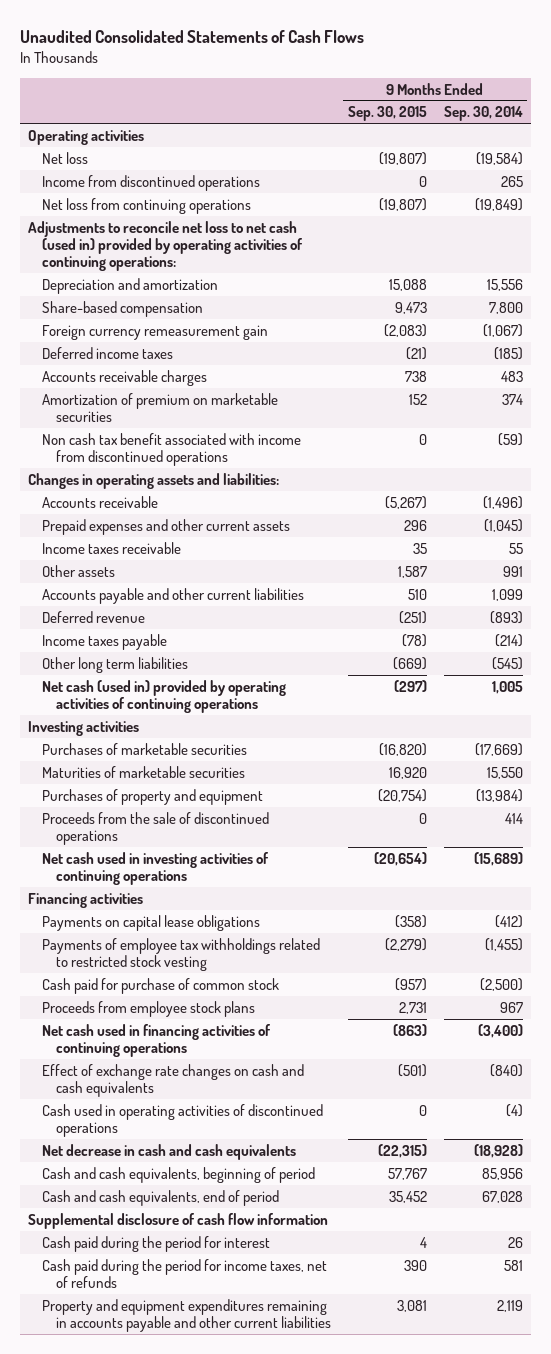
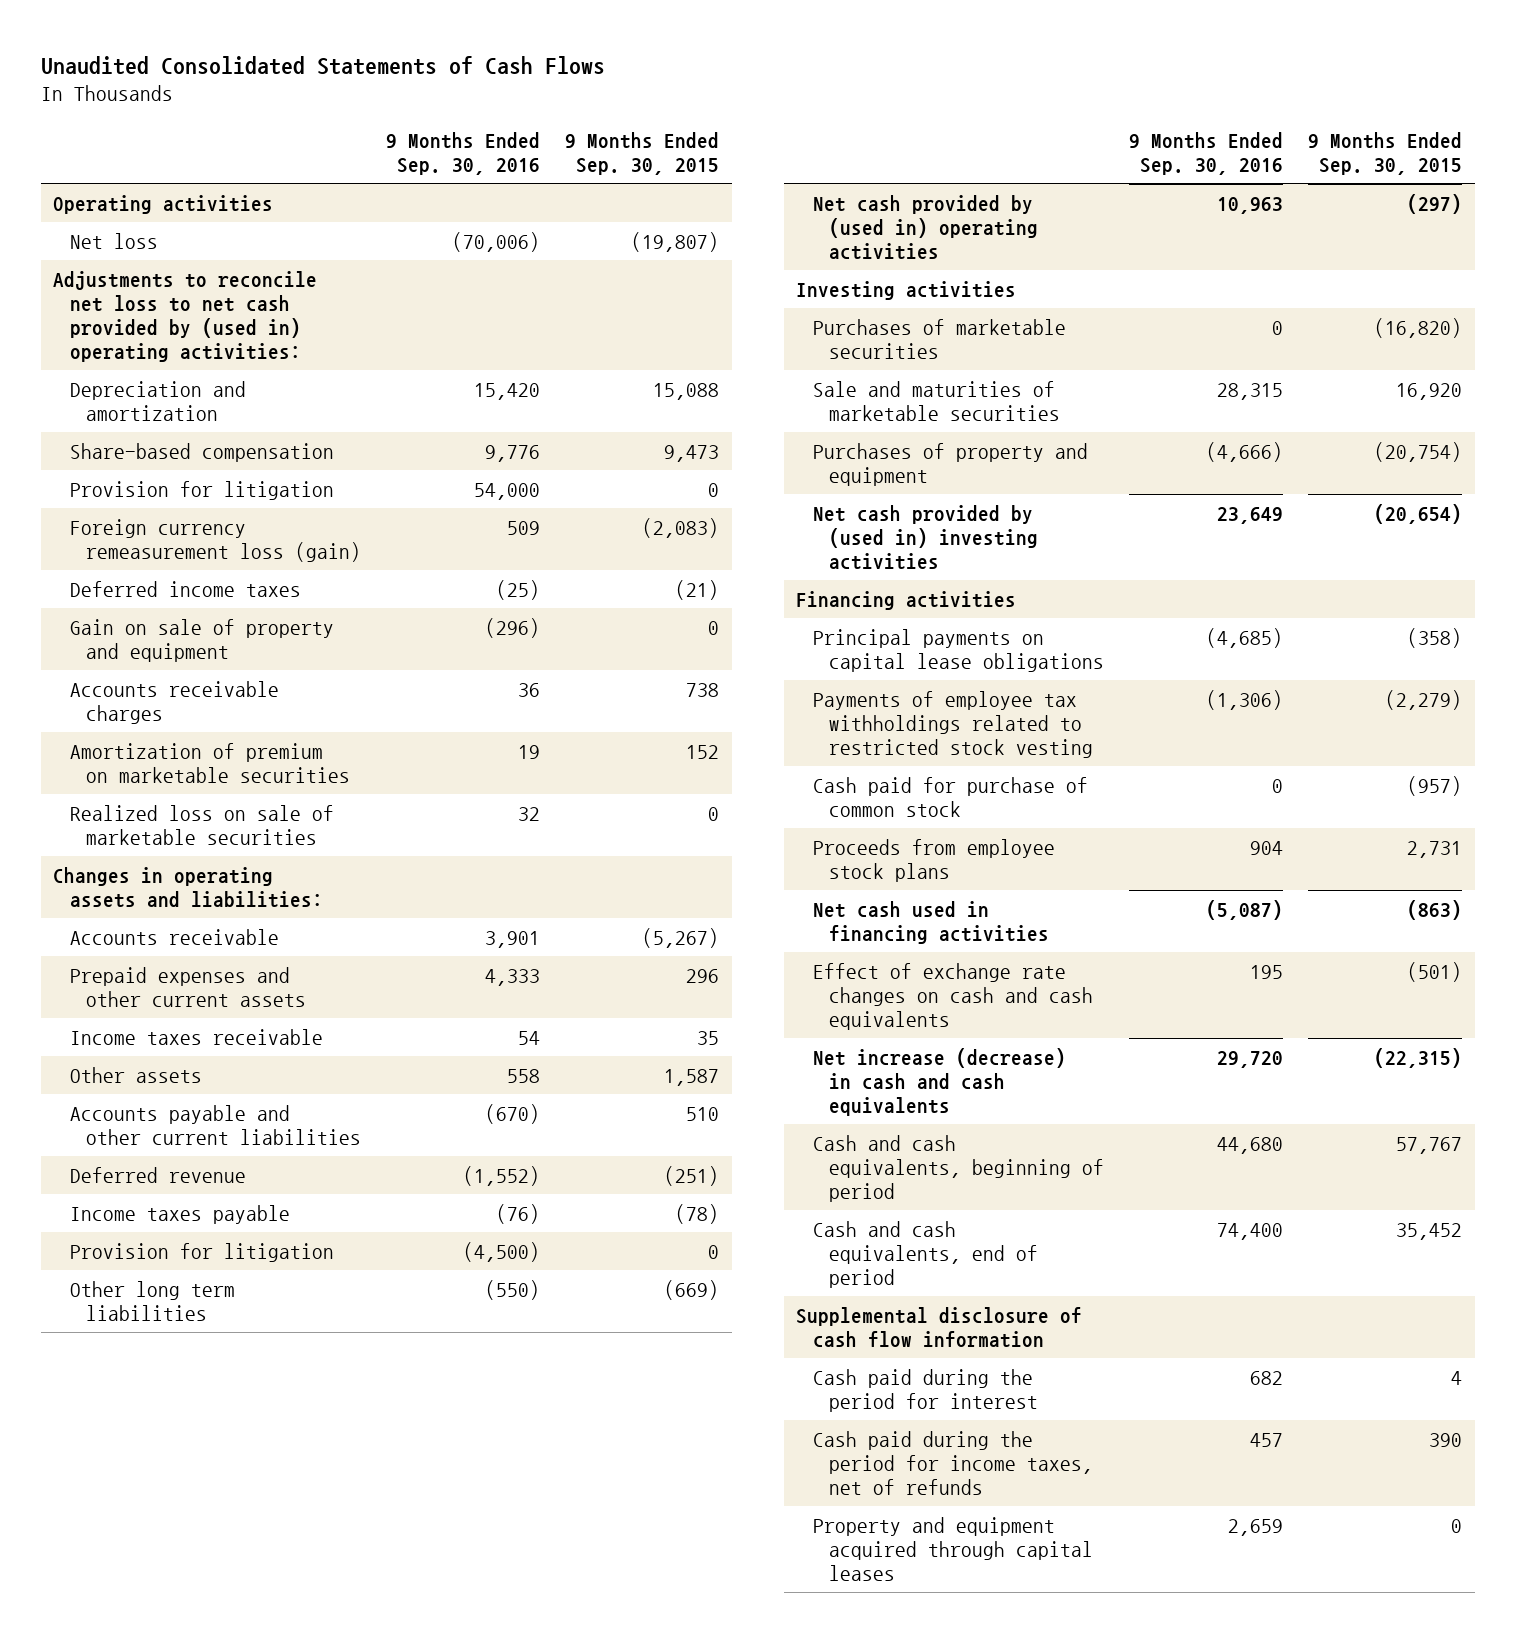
[443,106,523,122] Sep. 30, 2014 -> none
none -> [386,131,541,175] 9 Months Ended Sep. 30, 2016
[41,174,260,191] Income from discontinued operations -> none
[41,197,251,214] Net loss from continuing operations -> none
[28,220,303,272] Adjustments to reconcile net loss to net cash (used in) provided by operating activities of continuing operations: -> [53,270,318,362] Adjustments to reconcile net loss to net cash provided by (used in) operating activities:
none -> [69,480,334,500] Provision for litigation
[41,324,268,340] Foreign currency remeasurement gain -> [69,518,361,562] Foreign currency remeasurement loss (gain)
none -> [69,618,334,662] Gain on sale of property and equipment
[41,432,301,466] Non cash tax benefit associated with income from discontinued operations -> none
none -> [69,804,334,845] Realized loss on sale of marketable securities
none -> [69,1242,334,1262] Provision for litigation
[41,679,286,713] Net cash (used in) provided by operating activities of continuing operations -> [812,194,1038,260] Net cash provided by (used in) operating activities
[41,765,245,778] Maturities of marketable securities -> [812,380,1060,421] Sale and maturities of marketable securities
[41,811,269,845] Proceeds from the sale of discontinued operations -> none
[41,851,269,885] Net cash used in investing activities of continuing operations -> [812,504,1038,570] Net cash provided by (used in) investing activities
[41,914,260,931] Payments on capital lease obligations -> [812,628,1104,672] Principal payments on capital lease obligations
[41,1023,271,1057] Net cash used in financing activities of continuing operations -> [812,900,1049,944] Net cash used in financing activities
[41,1103,323,1137] Cash used in operating activities of discontinued operations -> none
[41,1143,296,1160] Net decrease in cash and cash equivalents -> [812,1047,1066,1116] Net increase (decrease) in cash and cash equivalents
[41,1298,331,1332] Property and equipment expenditures remaining in accounts payable and other current liabilities -> none
none -> [812,1516,1093,1581] Property and equipment acquired through capital leases

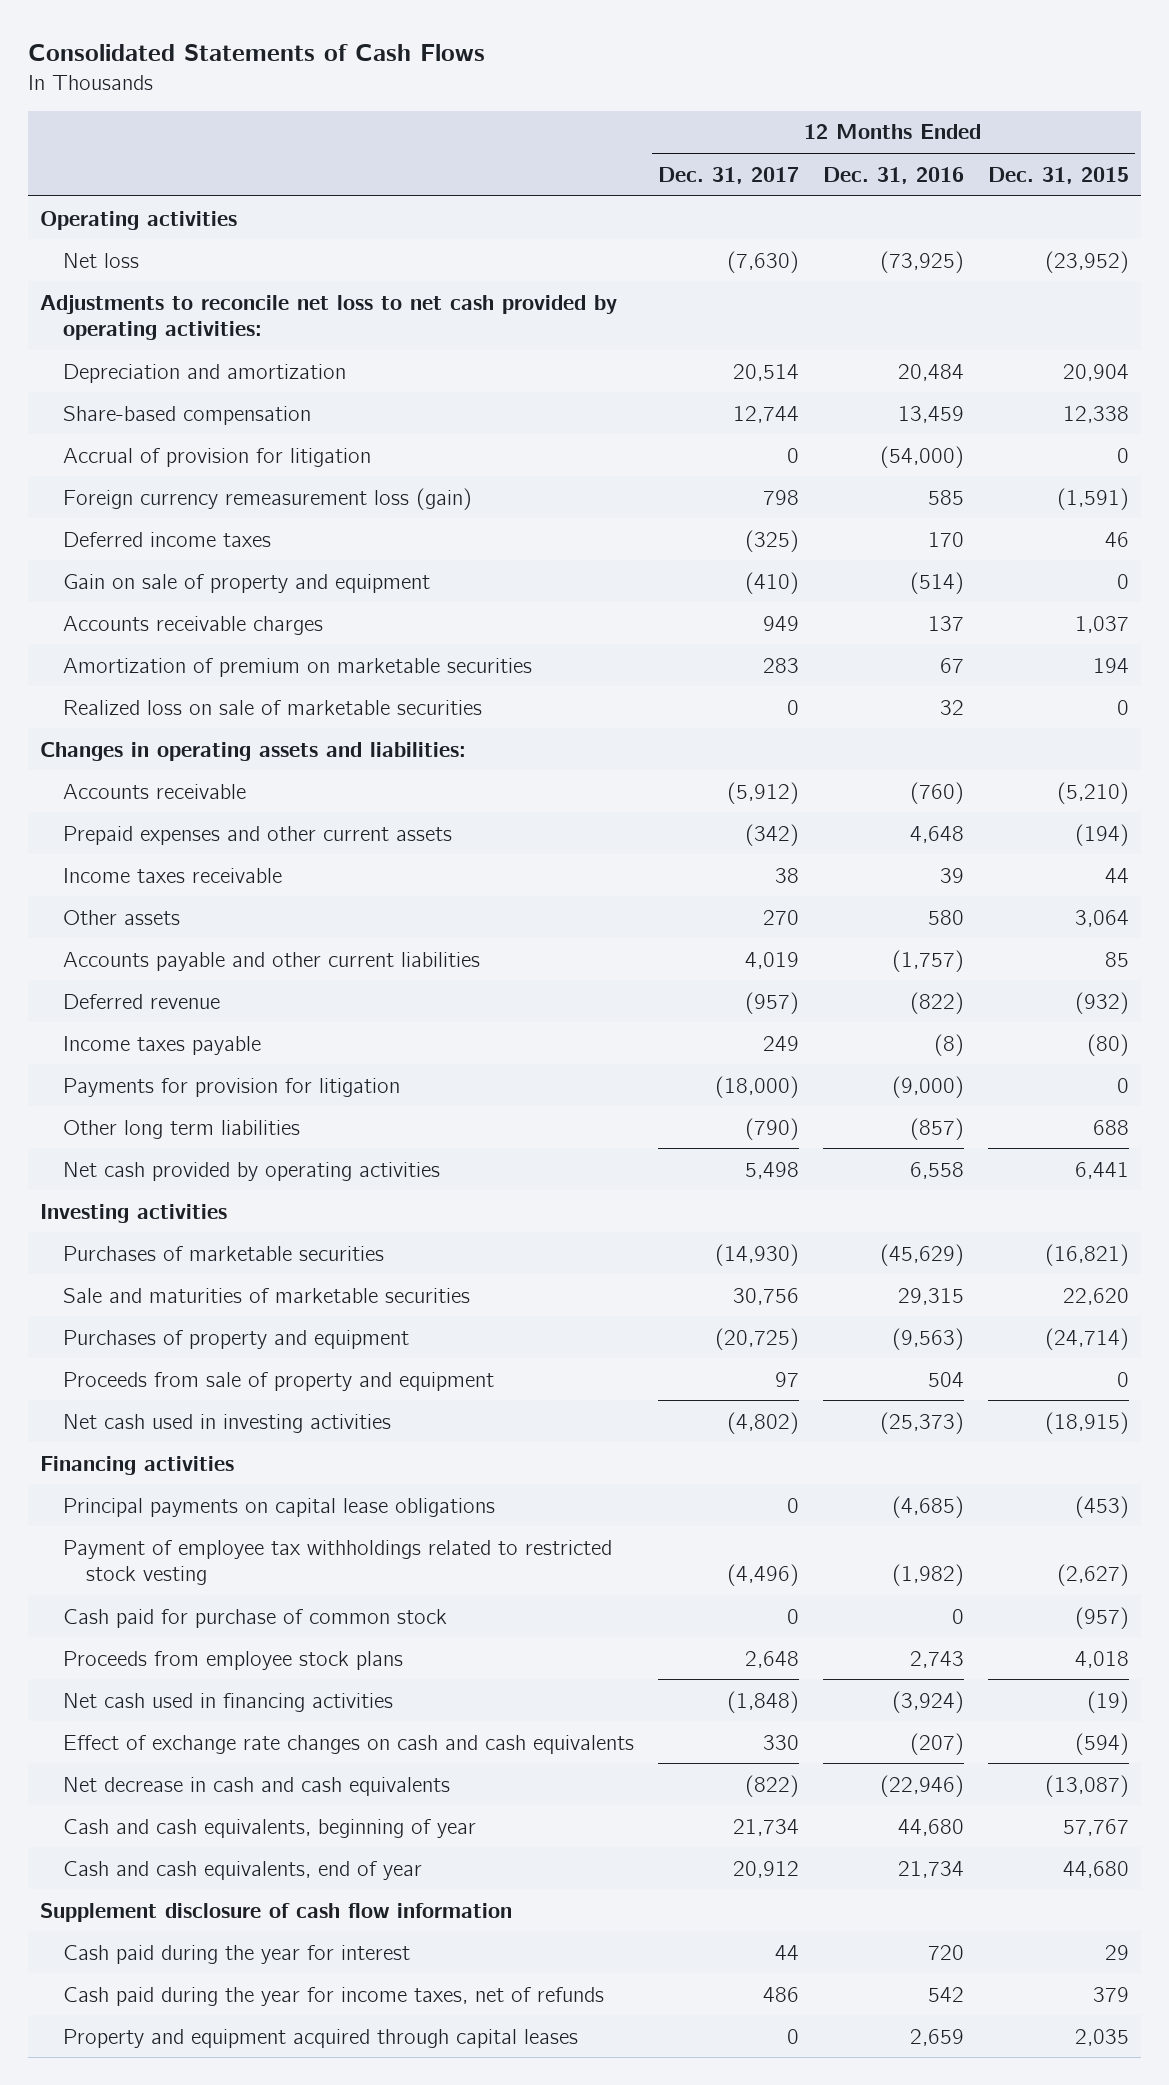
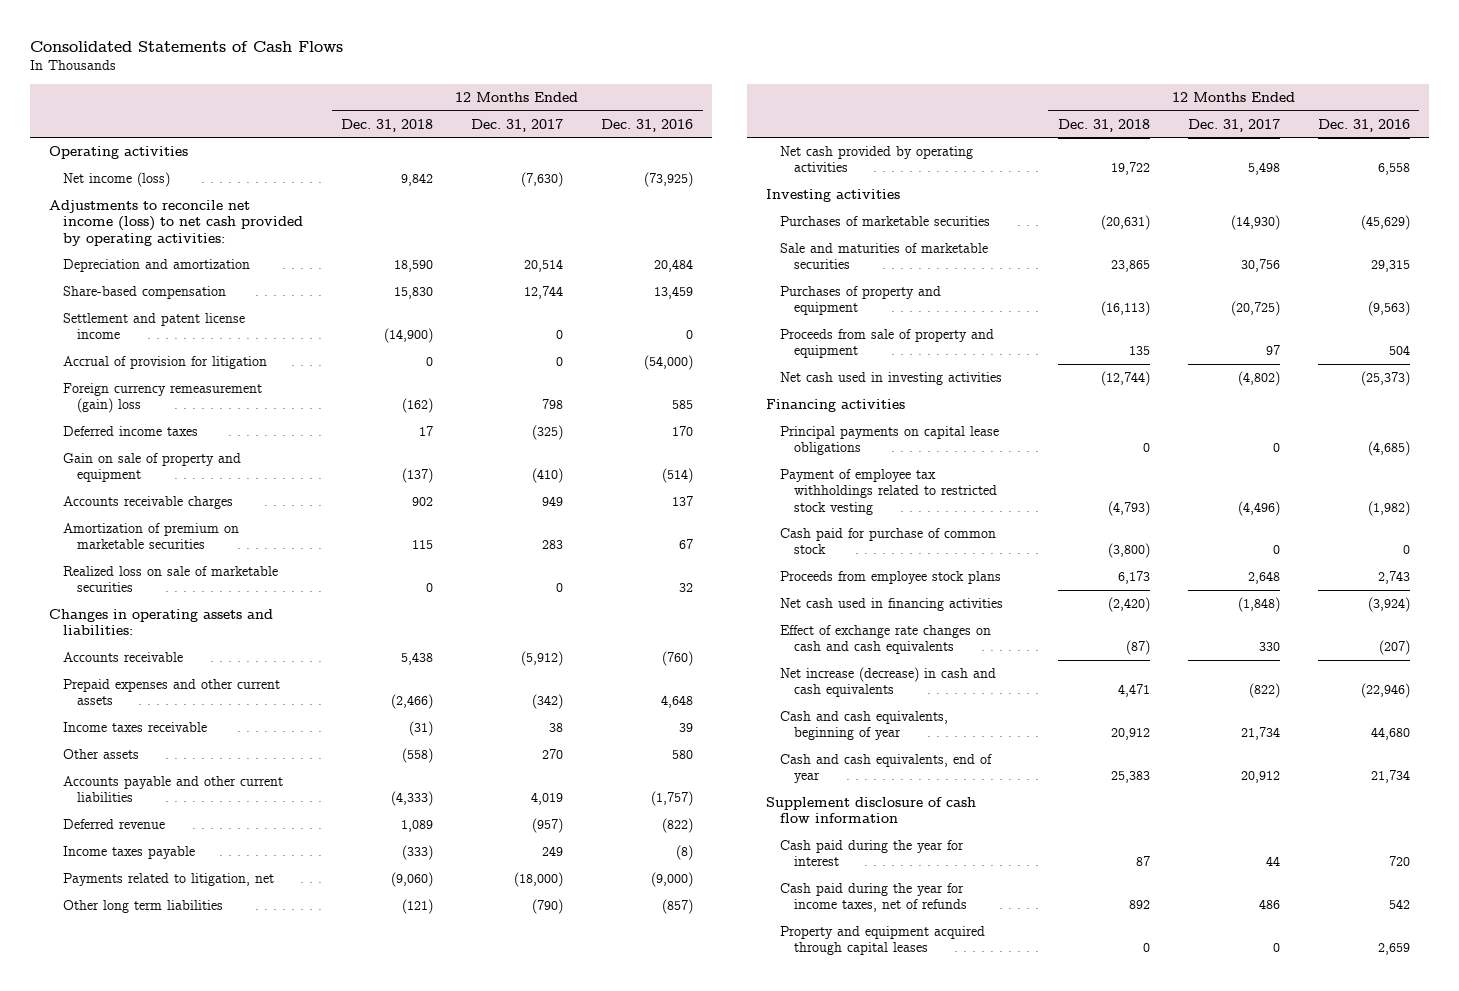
[988,166,1130,184] Dec. 31, 2015 -> none
none -> [341,118,434,132] Dec. 31, 2018
[62,252,139,268] Net loss -> [63,172,171,188] Net income (loss)
[39,294,617,340] Adjustments to reconcile net loss to net cash provided by operating activities: -> [49,200,304,246] Adjustments to reconcile net income (loss) to net cash provided by operating activities:
none -> [63,313,246,340] Settlement and patent license income
[62,487,472,510] Foreign currency remeasurement loss (gain) -> [63,383,263,414] Foreign currency remeasurement (gain) loss
[62,1077,400,1097] Payments for provision for litigation -> [63,873,275,887] Payments related to litigation, net
[62,1776,450,1796] Net decrease in cash and cash equivalents -> [779,667,996,698] Net increase (decrease) in cash and cash equivalents

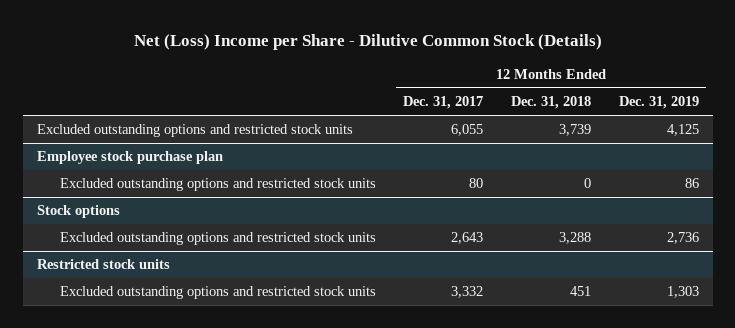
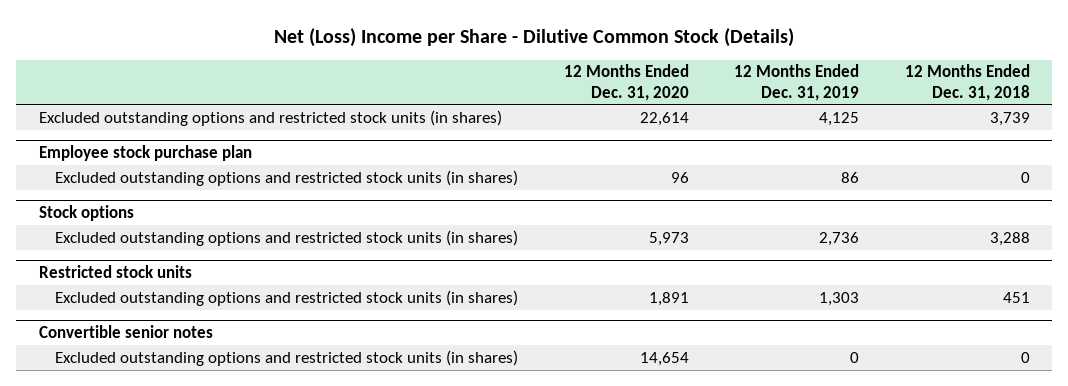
[403,96,484,110] Dec. 31, 2017 -> none
none -> [563,64,689,101] 12 Months Ended Dec. 31, 2020
[36,124,353,138] Excluded outstanding options and restricted stock units -> [38,109,502,126] Excluded outstanding options and restricted stock units (in shares)
[59,178,376,192] Excluded outstanding options and restricted stock units -> [55,169,519,186] Excluded outstanding options and restricted stock units (in shares)
[59,232,376,246] Excluded outstanding options and restricted stock units -> [55,229,519,246] Excluded outstanding options and restricted stock units (in shares)
[59,286,376,300] Excluded outstanding options and restricted stock units -> [55,289,519,306] Excluded outstanding options and restricted stock units (in shares)
none -> [38,324,213,338] Convertible senior notes
none -> [55,349,519,366] Excluded outstanding options and restricted stock units (in shares)

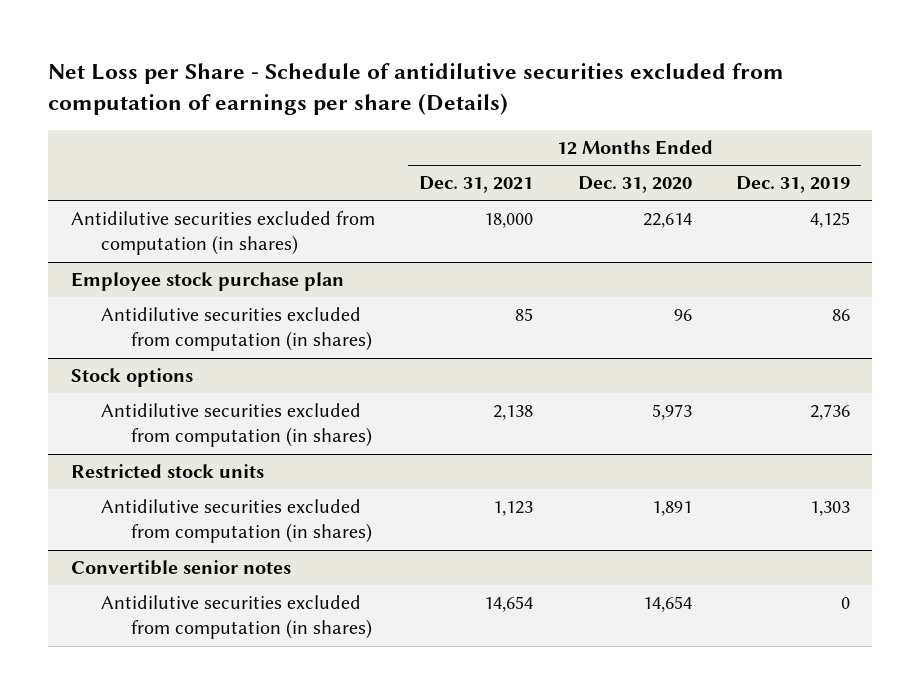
[274,27,795,47] Net (Loss) Income per Share - Dilutive Common Stock (Details) -> [48,63,785,116] Net Loss per Share - Schedule of antidilutive securities excluded from computation of earnings per share (Details)
[904,64,1030,101] 12 Months Ended Dec. 31, 2018 -> none
none -> [419,176,534,194] Dec. 31, 2021
[38,109,502,126] Excluded outstanding options and restricted stock units (in shares) -> [70,211,375,256] Antidilutive securities excluded from computation (in shares)
[55,169,519,186] Excluded outstanding options and restricted stock units (in shares) -> [100,307,372,352] Antidilutive securities excluded from computation (in shares)
[55,229,519,246] Excluded outstanding options and restricted stock units (in shares) -> [100,403,372,448] Antidilutive securities excluded from computation (in shares)
[55,289,519,306] Excluded outstanding options and restricted stock units (in shares) -> [100,499,372,544] Antidilutive securities excluded from computation (in shares)
[55,349,519,366] Excluded outstanding options and restricted stock units (in shares) -> [100,595,372,640] Antidilutive securities excluded from computation (in shares)

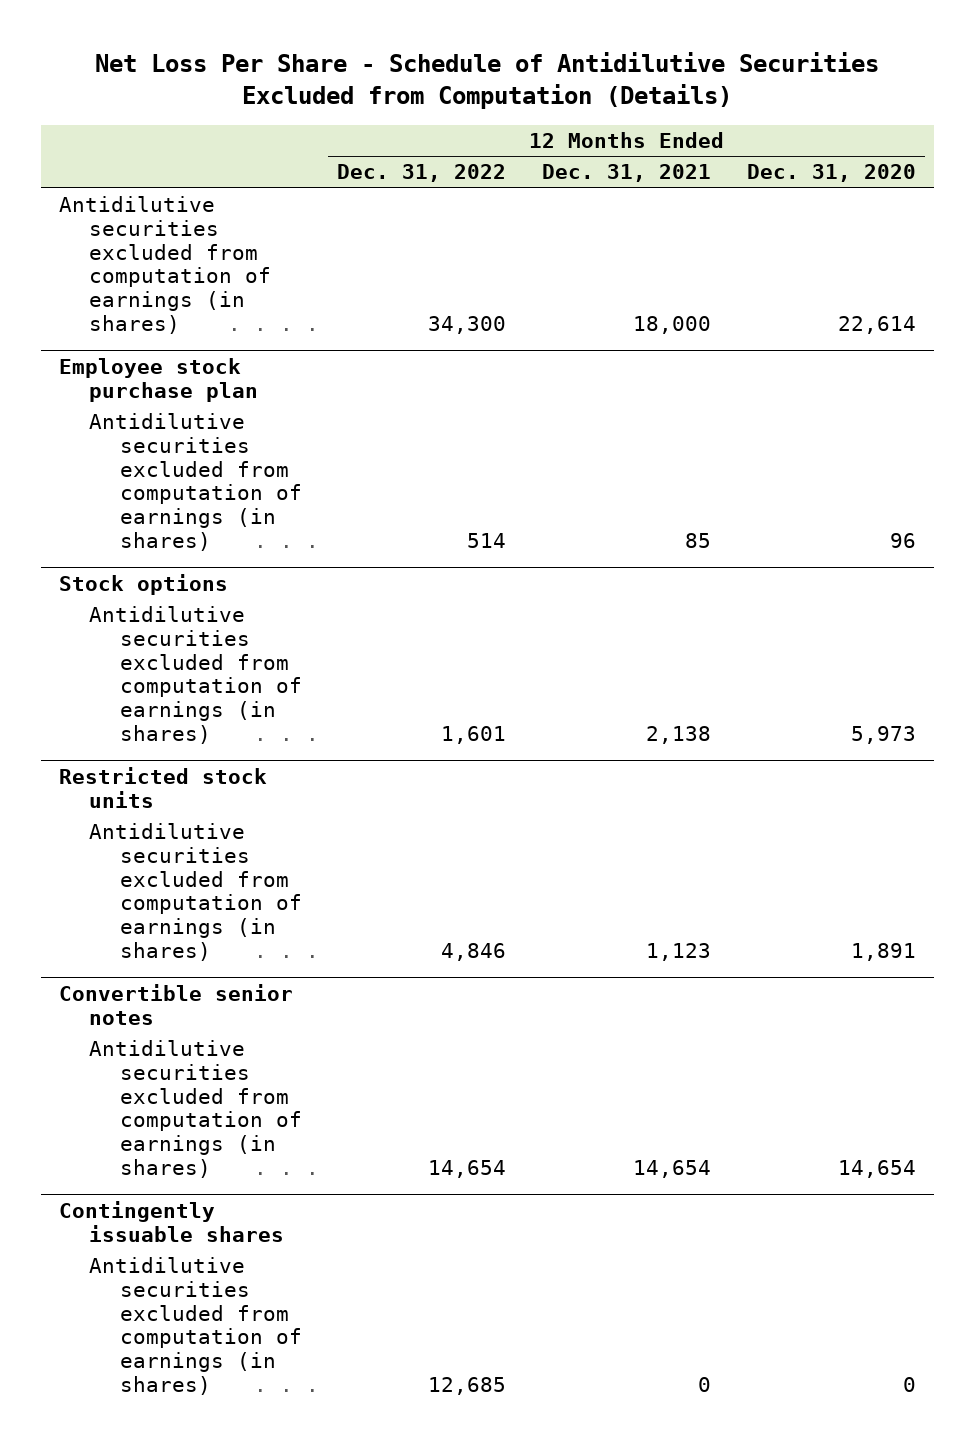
[48,63,785,116] Net Loss per Share - Schedule of antidilutive securities excluded from computation of earnings per share (Details) -> [95,52,880,110] Net Loss Per Share - Schedule of Antidilutive Securities Excluded from Computation (Details)
[736,176,851,194] Dec. 31, 2019 -> none
none -> [337,164,507,183] Dec. 31, 2022
[70,211,375,256] Antidilutive securities excluded from computation (in shares) -> [58,196,272,334] Antidilutive securities excluded from computation of earnings (in shares)
[100,307,372,352] Antidilutive securities excluded from computation (in shares) -> [89,413,302,551] Antidilutive securities excluded from computation of earnings (in shares)
[100,403,372,448] Antidilutive securities excluded from computation (in shares) -> [89,606,302,744] Antidilutive securities excluded from computation of earnings (in shares)
[100,499,372,544] Antidilutive securities excluded from computation (in shares) -> [89,823,302,961] Antidilutive securities excluded from computation of earnings (in shares)
[100,595,372,640] Antidilutive securities excluded from computation (in shares) -> [89,1040,302,1178] Antidilutive securities excluded from computation of earnings (in shares)
none -> [58,1201,285,1242] Contingently issuable shares
none -> [89,1257,302,1395] Antidilutive securities excluded from computation of earnings (in shares)

